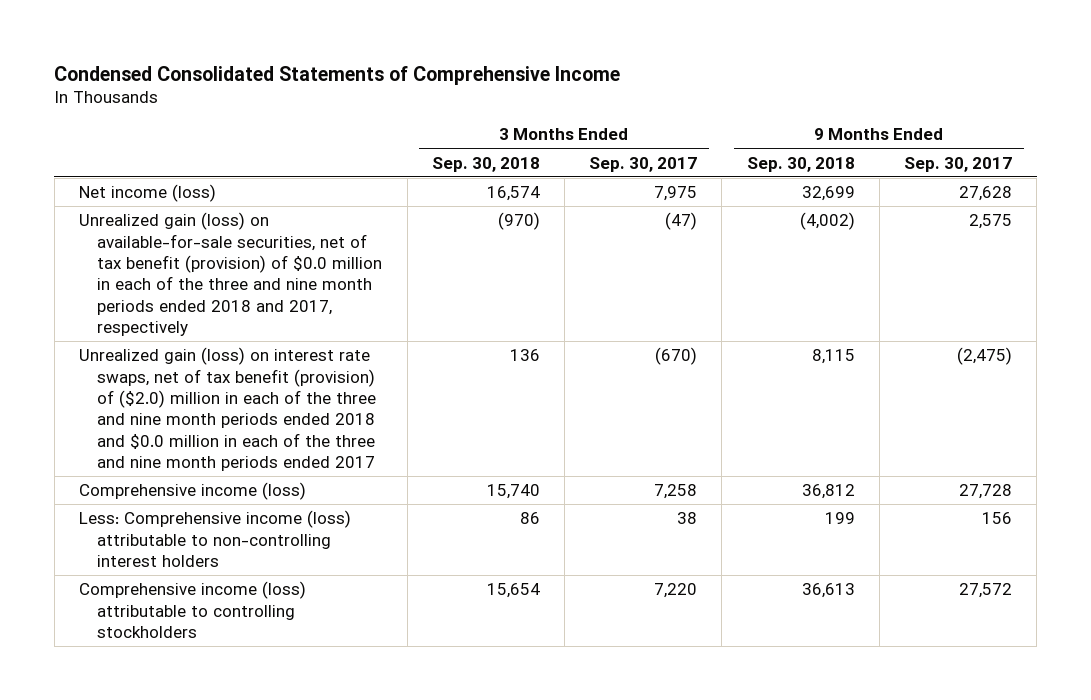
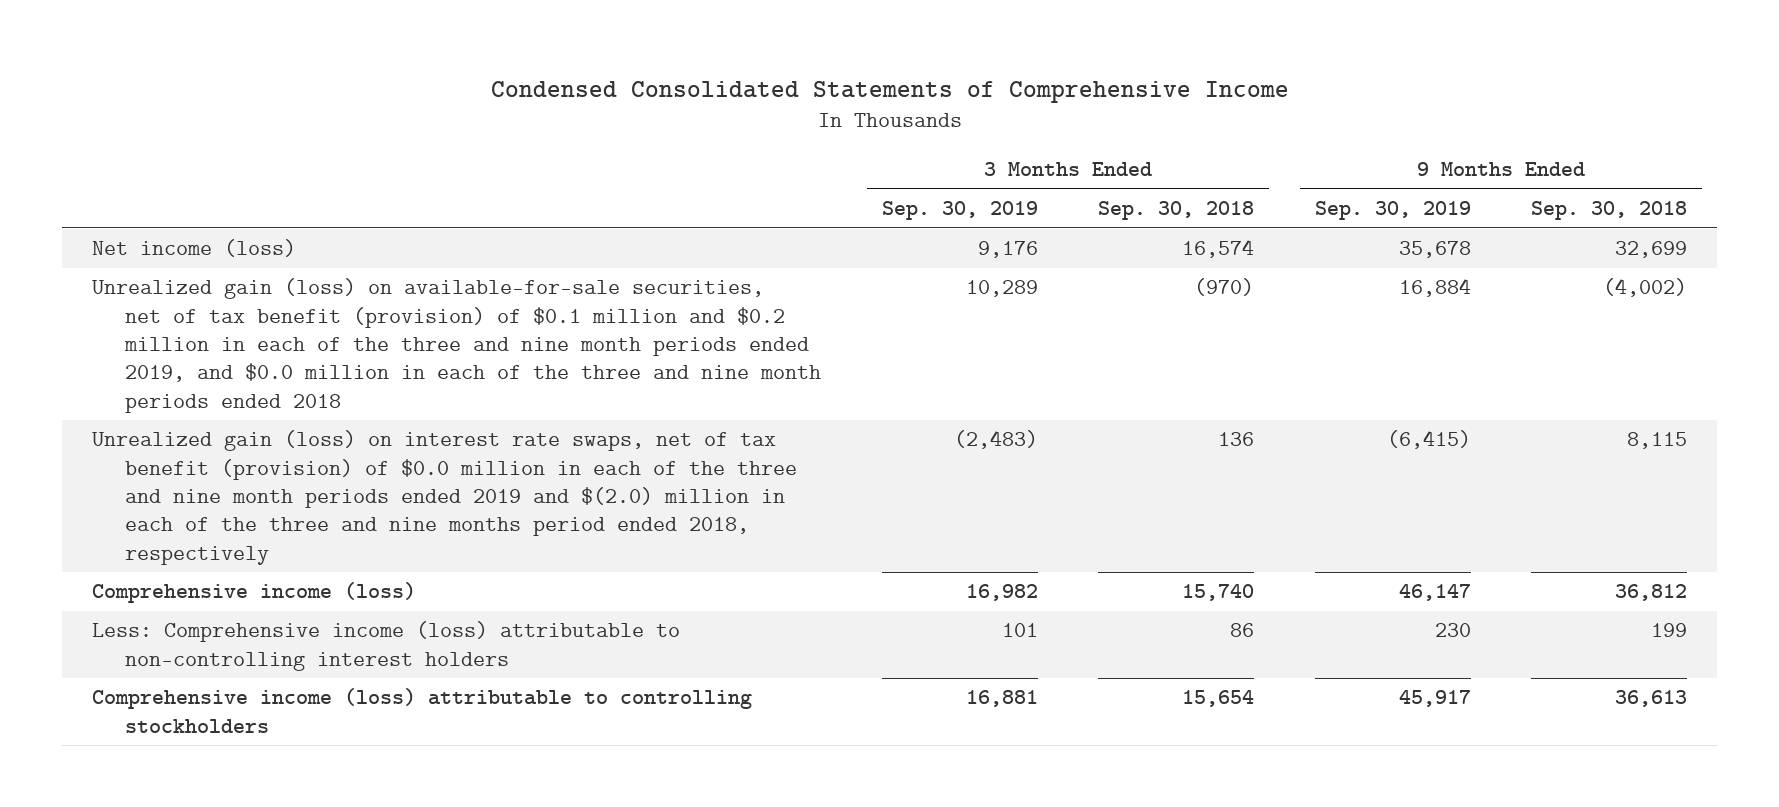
[589,156,698,172] Sep. 30, 2017 -> none
[903,156,1012,172] Sep. 30, 2017 -> none
none -> [881,201,1038,221] Sep. 30, 2019
none -> [1314,201,1471,221] Sep. 30, 2019
[78,212,383,337] Unrealized gain (loss) on available-for-sale securities, net of tax benefit (provision) of $0.0 million in each of the three and nine month periods ended 2018 and 2017, respectively -> [91,278,822,413] Unrealized gain (loss) on available-for-sale securities, net of tax benefit (provision) of $0.1 million and $0.2 million in each of the three and nine month periods ended 2019, and $0.0 million in each of the three and nine month periods ended 2018
[78,347,377,472] Unrealized gain (loss) on interest rate swaps, net of tax benefit (provision) of ($2.0) million in each of the three and nine month periods ended 2018 and $0.0 million in each of the three and nine month periods ended 2017 -> [91,430,798,565] Unrealized gain (loss) on interest rate swaps, net of tax benefit (provision) of $0.0 million in each of the three and nine month periods ended 2019 and $(2.0) million in each of the three and nine months period ended 2018, respectively

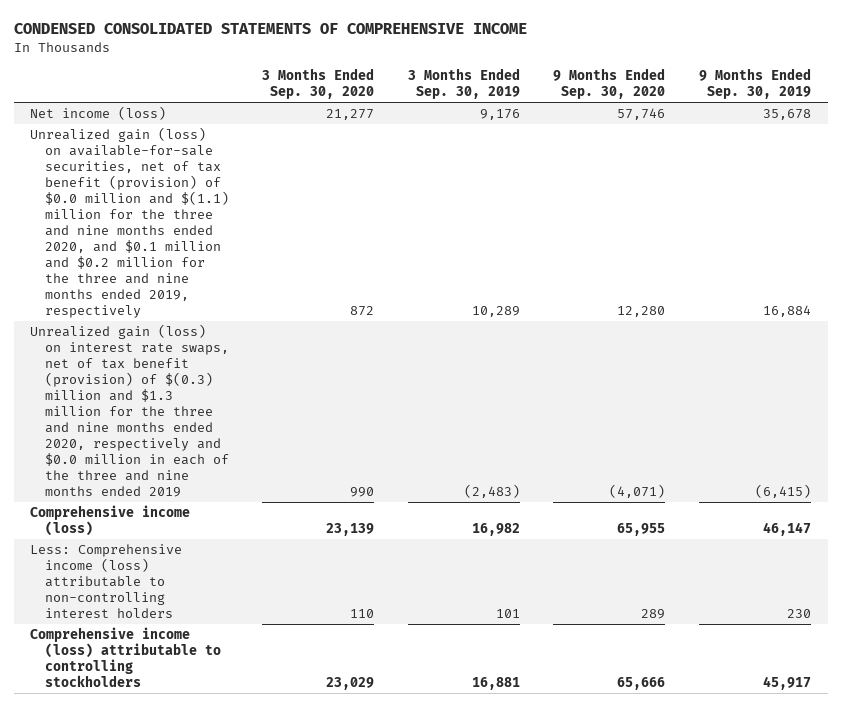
[490,80,1289,103] Condensed Consolidated Statements of Comprehensive Income -> [13,23,527,35] CONDENSED CONSOLIDATED STATEMENTS OF COMPREHENSIVE INCOME
[1098,201,1255,221] Sep. 30, 2018 -> none
[1531,201,1688,221] Sep. 30, 2018 -> none
none -> [262,68,375,100] 3 Months Ended Sep. 30, 2020
none -> [553,68,666,100] 9 Months Ended Sep. 30, 2020
[91,278,822,413] Unrealized gain (loss) on available-for-sale securities, net of tax benefit (provision) of $0.1 million and $0.2 million in each of the three and nine month periods ended 2019, and $0.0 million in each of the three and nine month periods ended 2018 -> [30,127,229,319] Unrealized gain (loss) on available-for-sale securities, net of tax benefit (provision) of $0.0 million and $(1.1) million for the three and nine months ended 2020, and $0.1 million and $0.2 million for the three and nine months ended 2019, respectively
[91,430,798,565] Unrealized gain (loss) on interest rate swaps, net of tax benefit (provision) of $0.0 million in each of the three and nine month periods ended 2019 and $(2.0) million in each of the three and nine months period ended 2018, respectively -> [30,324,229,498] Unrealized gain (loss) on interest rate swaps, net of tax benefit (provision) of $(0.3) million and $1.3 million for the three and nine months ended 2020, respectively and $0.0 million in each of the three and nine months ended 2019

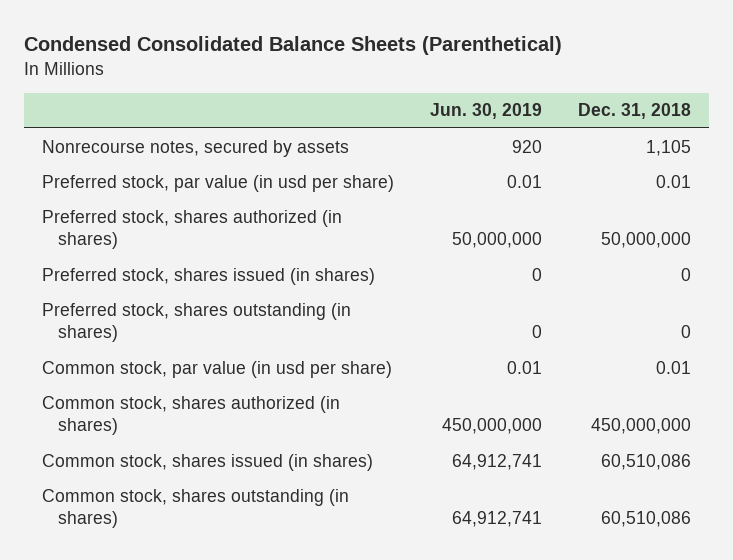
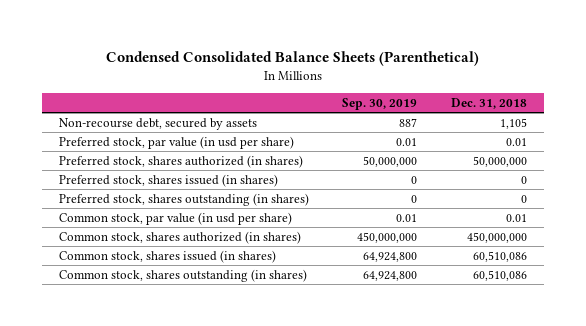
[430,103,543,120] Jun. 30, 2019 -> none
none -> [342,97,418,110] Sep. 30, 2019
[42,139,350,157] Nonrecourse notes, secured by assets -> [58,117,257,130] Non-recourse debt, secured by assets

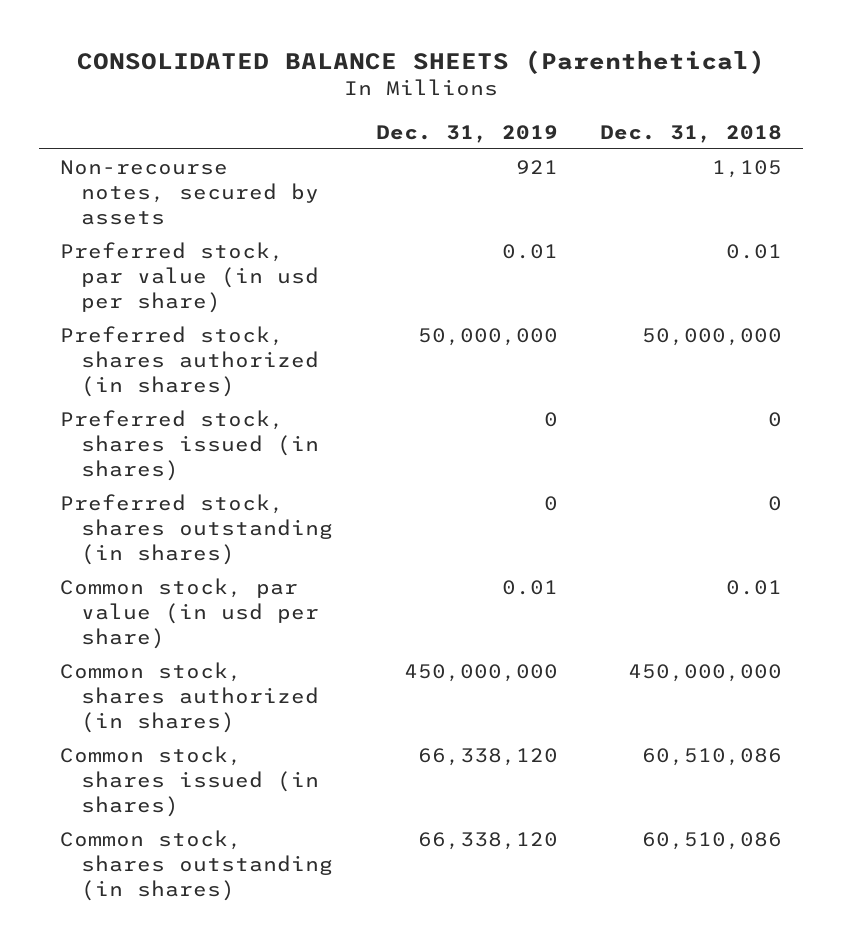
[105,51,479,67] Condensed Consolidated Balance Sheets (Parenthetical) -> [77,49,766,74] CONSOLIDATED BALANCE SHEETS (Parenthetical)
[342,97,418,110] Sep. 30, 2019 -> none
none -> [375,124,558,143] Dec. 31, 2019
[58,117,257,130] Non-recourse debt, secured by assets -> [59,159,320,226] Non-recourse notes, secured by assets

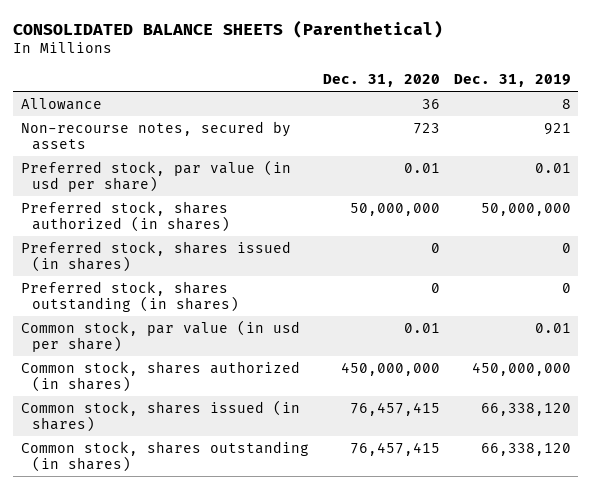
[600,124,783,143] Dec. 31, 2018 -> none
none -> [322,74,440,88] Dec. 31, 2020
none -> [20,97,102,110] Allowance

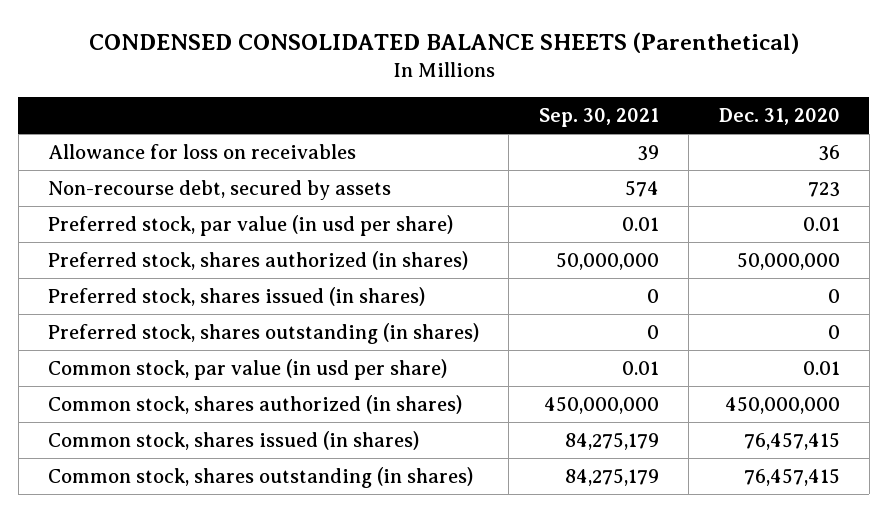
[13,19,444,38] CONSOLIDATED BALANCE SHEETS (Parenthetical) -> [88,31,799,54] CONDENSED CONSOLIDATED BALANCE SHEETS (Parenthetical)
[454,74,572,88] Dec. 31, 2019 -> none
none -> [538,108,659,128] Sep. 30, 2021
[20,97,102,110] Allowance -> [48,144,357,160] Allowance for loss on receivables
[20,120,291,151] Non-recourse notes, secured by assets -> [48,180,392,201] Non-recourse debt, secured by assets

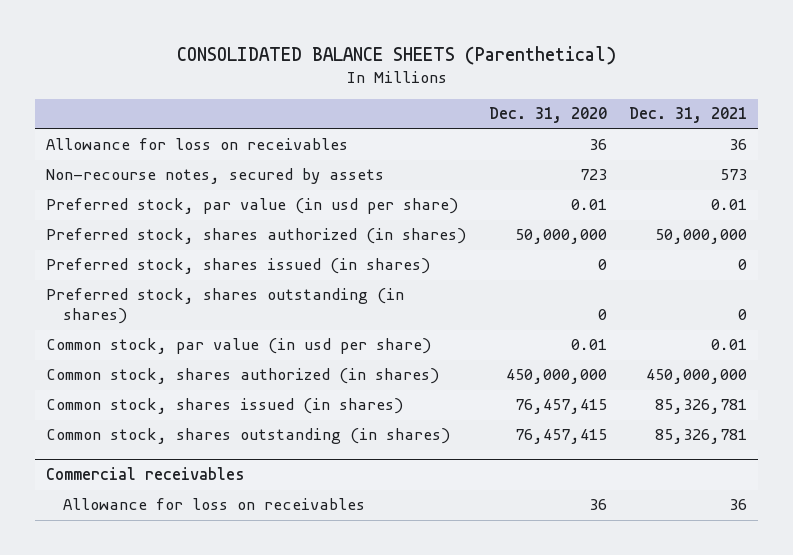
[88,31,799,54] CONDENSED CONSOLIDATED BALANCE SHEETS (Parenthetical) -> [176,45,616,65] CONSOLIDATED BALANCE SHEETS (Parenthetical)
[538,108,659,128] Sep. 30, 2021 -> none
none -> [628,107,747,124] Dec. 31, 2021
[48,180,392,201] Non-recourse debt, secured by assets -> [46,168,385,185] Non-recourse notes, secured by assets
none -> [46,467,246,481] Commercial receivables
none -> [62,498,365,511] Allowance for loss on receivables

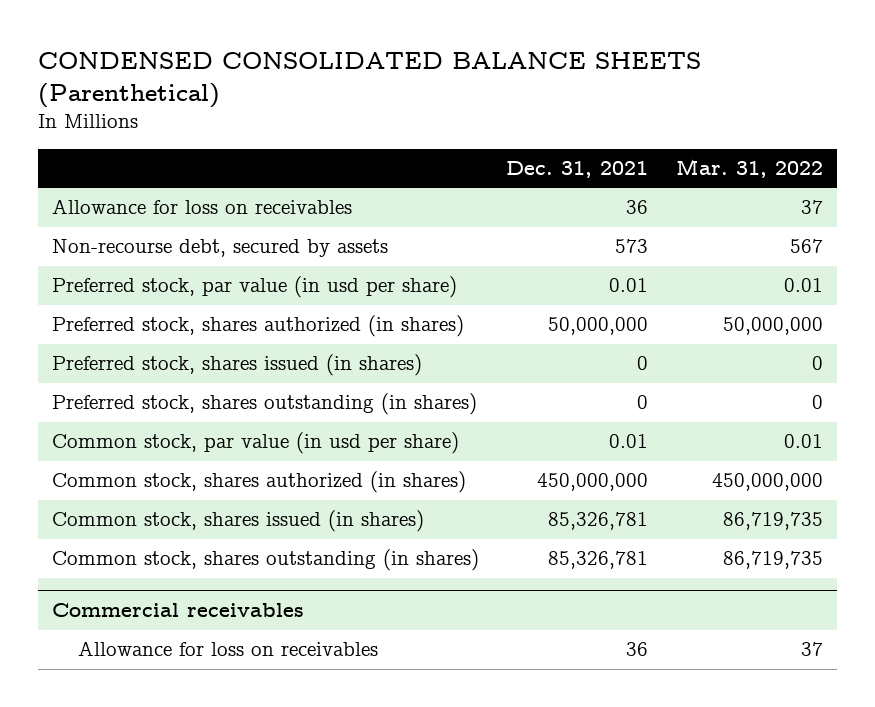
[176,45,616,65] CONSOLIDATED BALANCE SHEETS (Parenthetical) -> [37,52,701,108] CONDENSED CONSOLIDATED BALANCE SHEETS (Parenthetical)
[488,107,607,124] Dec. 31, 2020 -> none
none -> [676,158,824,178] Mar. 31, 2022
[46,168,385,185] Non-recourse notes, secured by assets -> [51,239,388,258] Non-recourse debt, secured by assets

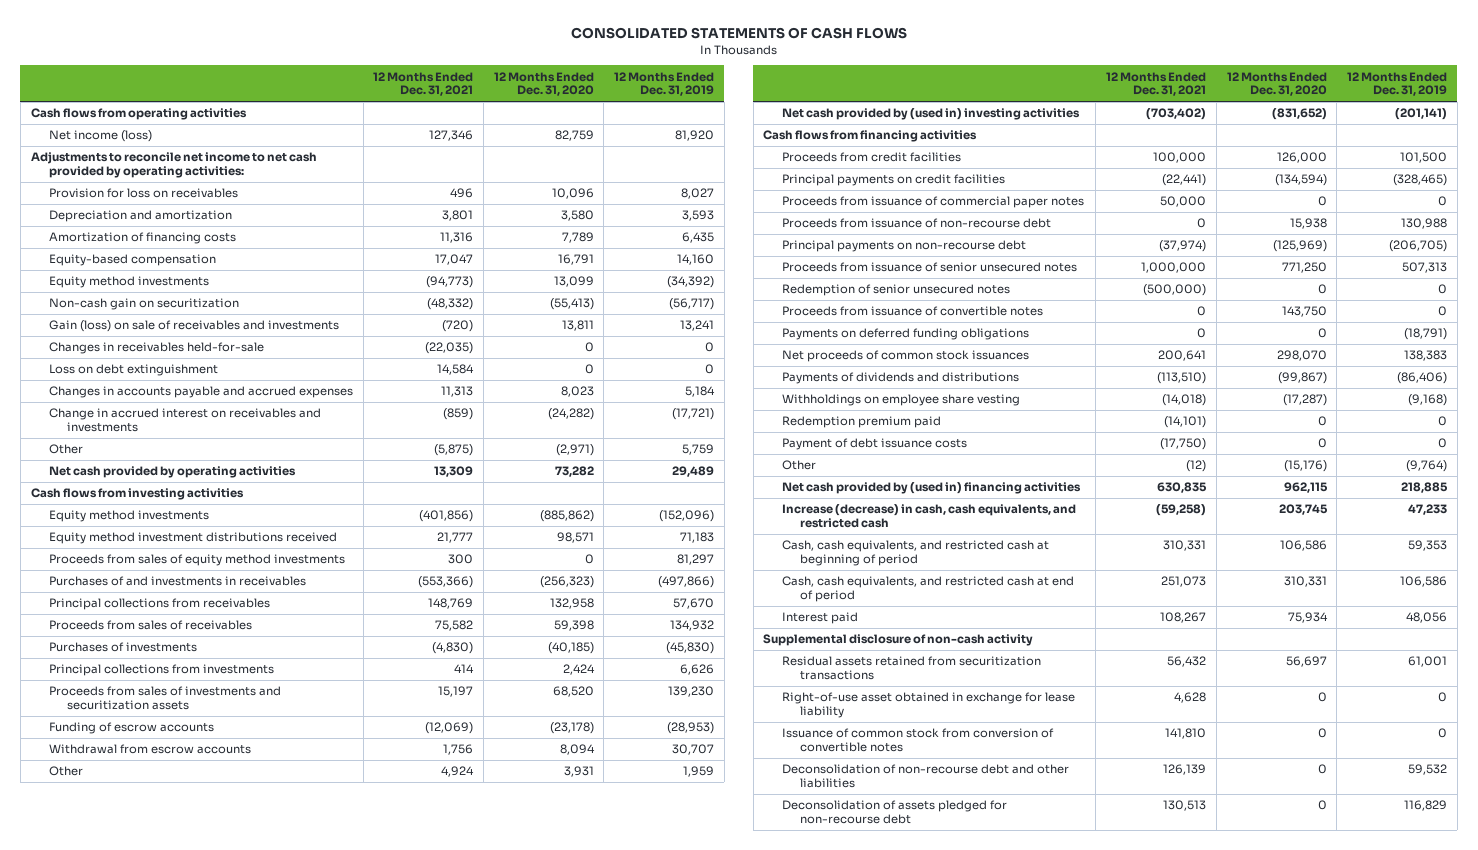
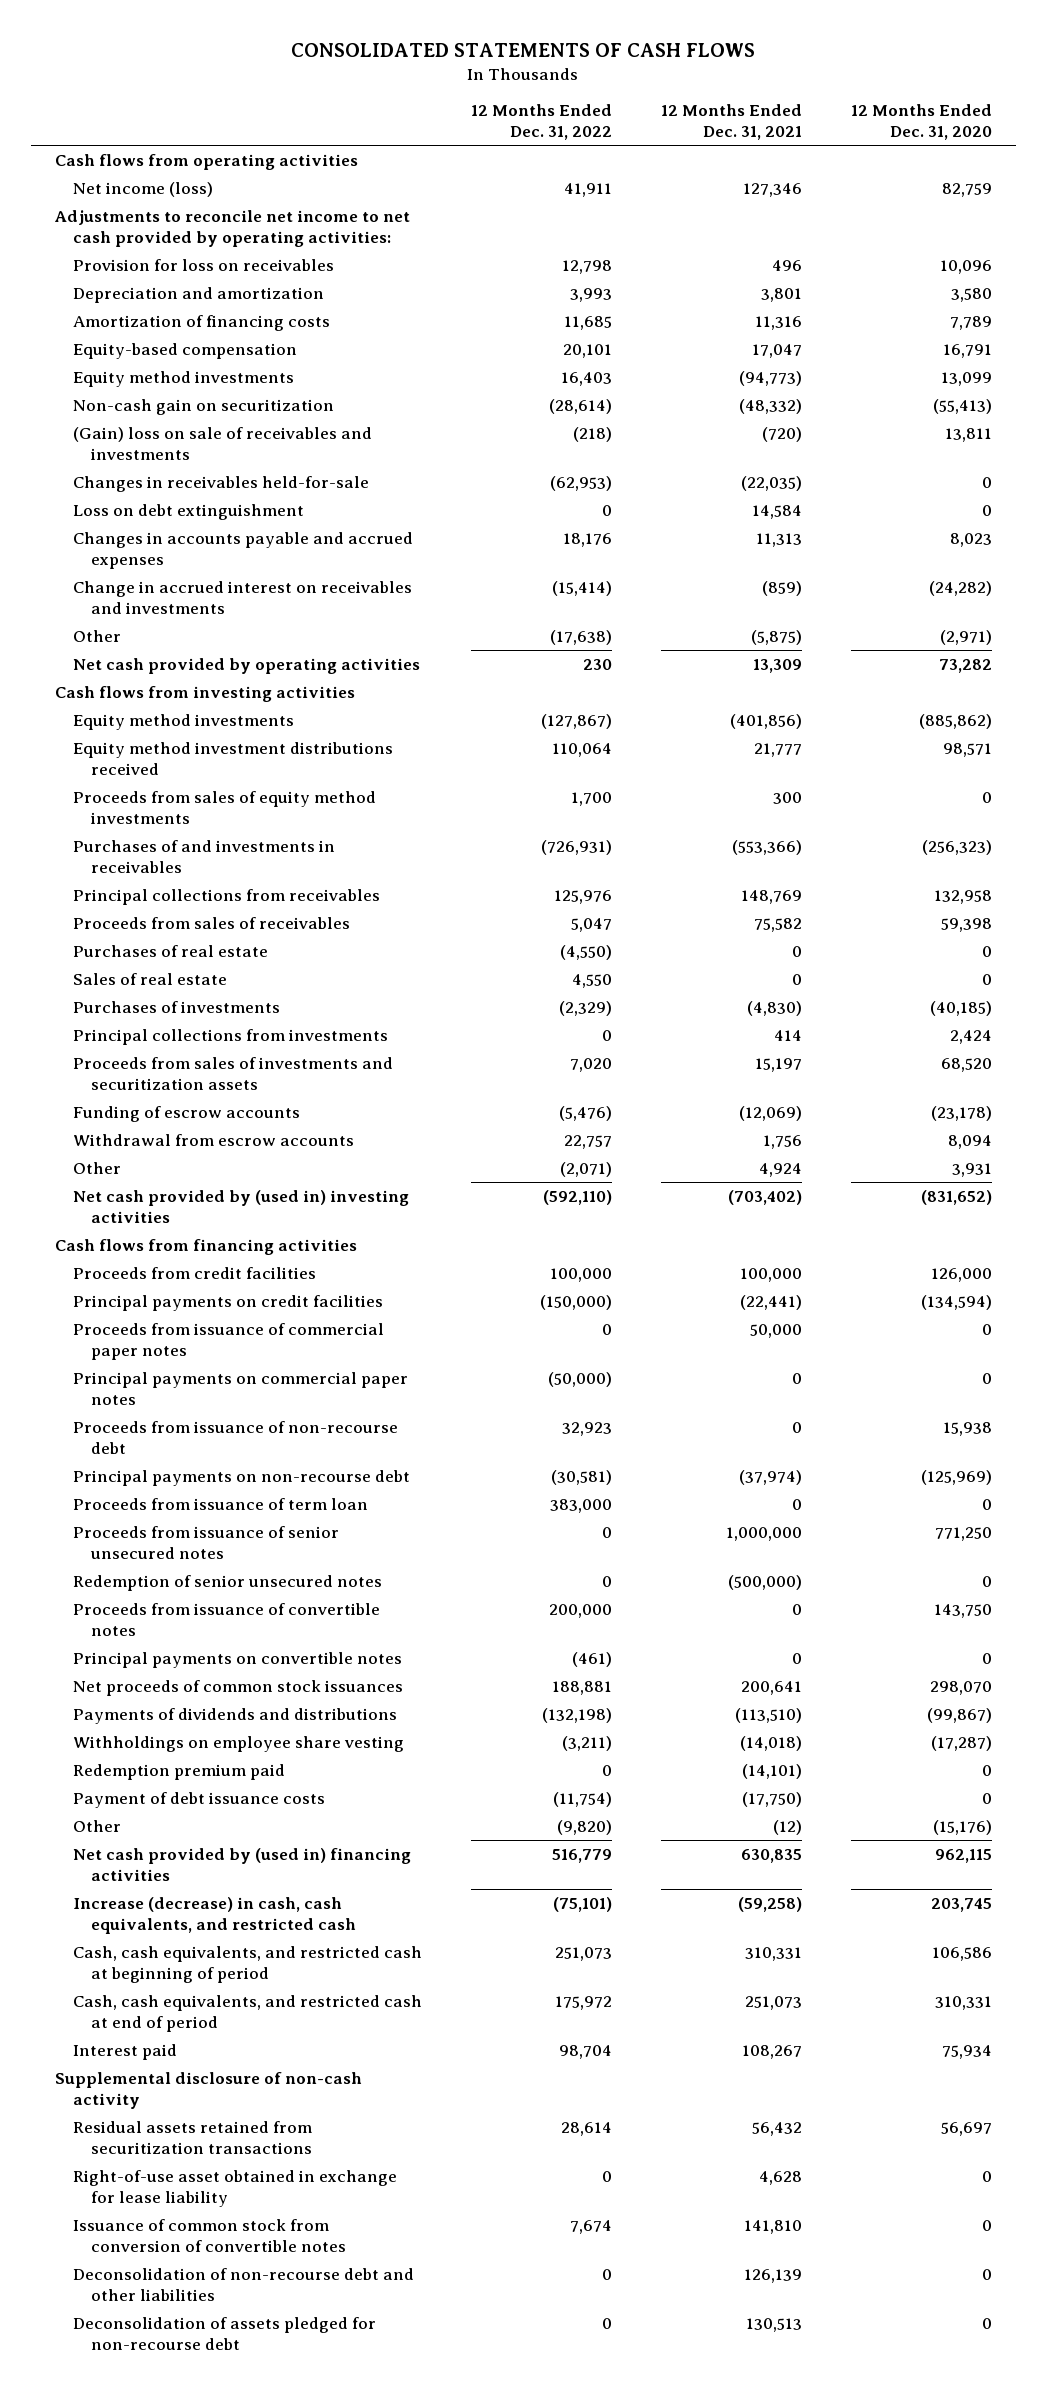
[614,71,715,97] 12 Months Ended Dec. 31, 2019 -> none
none -> [471,104,613,141] 12 Months Ended Dec. 31, 2022
[48,320,339,333] Gain (loss) on sale of receivables and investments -> [73,426,373,460] (Gain) loss on sale of receivables and investments
none -> [73,944,269,957] Purchases of real estate
none -> [73,972,228,985] Sales of real estate
none -> [73,1371,409,1405] Principal payments on commercial paper notes
none -> [73,1497,369,1510] Proceeds from issuance of term loan
[781,328,1029,341] Payments on deferred funding obligations -> none
none -> [73,1651,403,1668] Principal payments on convertible notes

